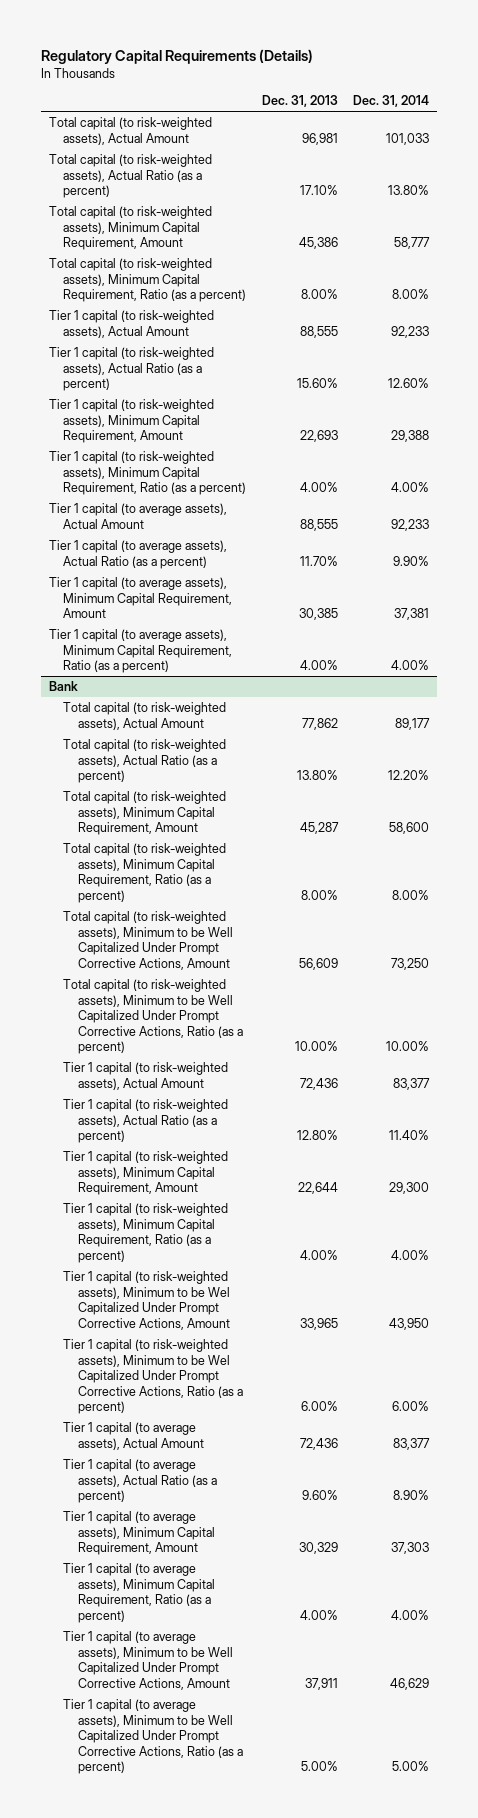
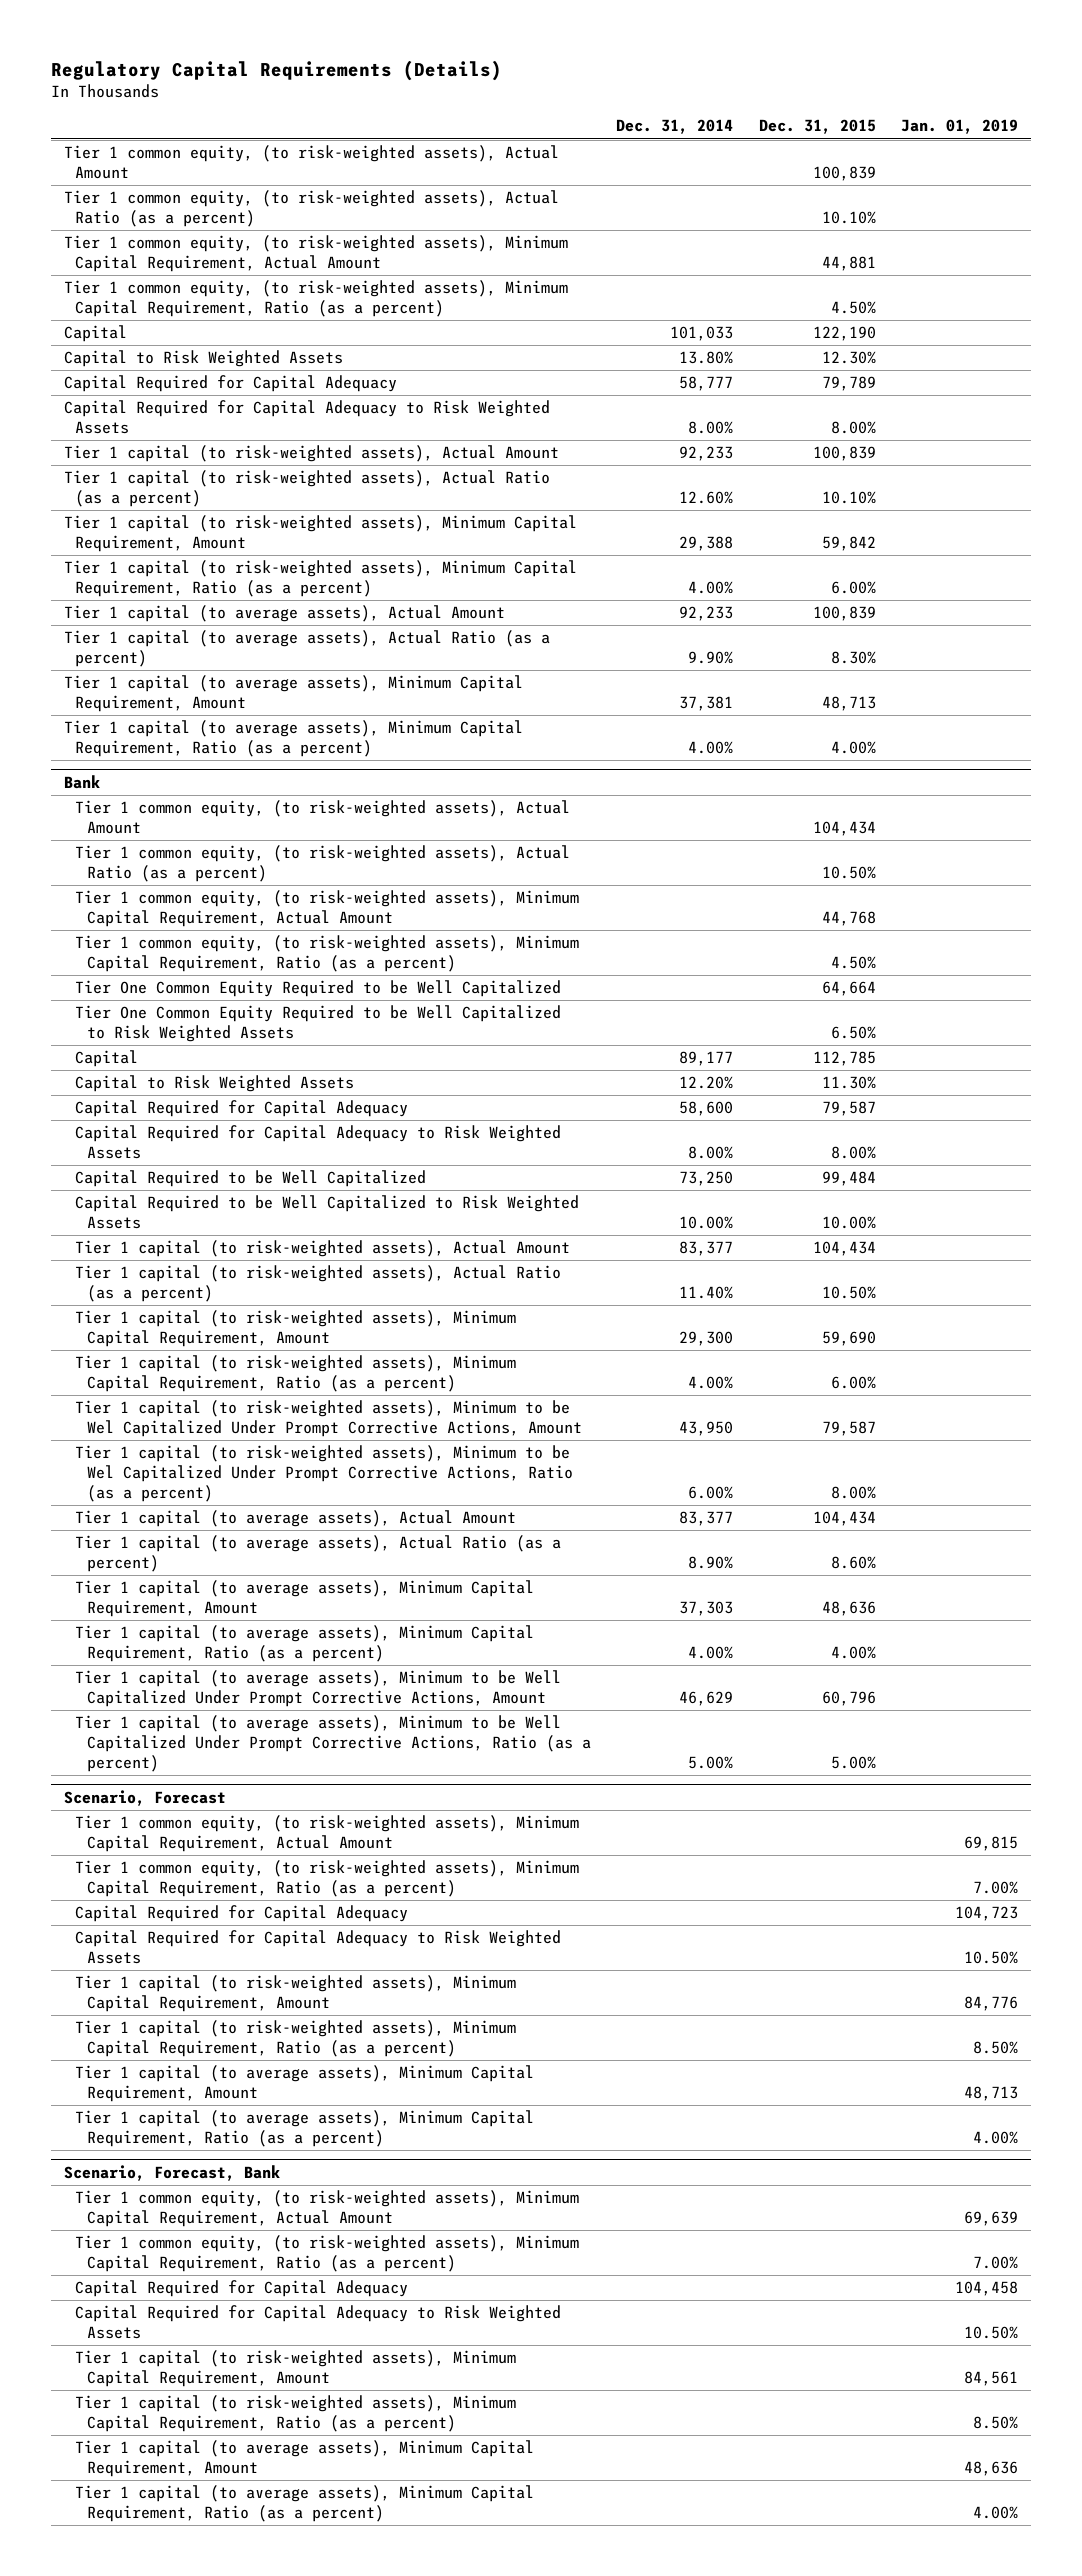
[261,95,338,108] Dec. 31, 2013 -> none
none -> [758,119,876,135] Dec. 31, 2015
none -> [901,119,1019,135] Jan. 01, 2019
none -> [63,145,559,180] Tier 1 common equity, (to risk-weighted assets), Actual Amount
none -> [63,190,559,228] Tier 1 common equity, (to risk-weighted assets), Actual Ratio (as a percent)
none -> [63,235,568,273] Tier 1 common equity, (to risk-weighted assets), Minimum Capital Requirement, Actual Amount
none -> [63,280,568,318] Tier 1 common equity, (to risk-weighted assets), Minimum Capital Requirement, Ratio (as a percent)
[48,117,212,145] Total capital (to risk-weighted assets), Actual Amount -> [63,325,127,343] Capital
[48,154,212,199] Total capital (to risk-weighted assets), Actual Ratio (as a percent) -> [63,350,343,368] Capital to Risk Weighted Assets
[48,206,212,251] Total capital (to risk-weighted assets), Minimum Capital Requirement, Amount -> [63,375,397,393] Capital Required for Capital Adequacy
[48,258,247,303] Total capital (to risk-weighted assets), Minimum Capital Requirement, Ratio (as a percent) -> [63,400,550,435] Capital Required for Capital Adequacy to Risk Weighted Assets
none -> [75,800,571,835] Tier 1 common equity, (to risk-weighted assets), Actual Amount
none -> [75,845,571,883] Tier 1 common equity, (to risk-weighted assets), Actual Ratio (as a percent)
none -> [75,890,580,928] Tier 1 common equity, (to risk-weighted assets), Minimum Capital Requirement, Actual Amount
none -> [75,935,580,973] Tier 1 common equity, (to risk-weighted assets), Minimum Capital Requirement, Ratio (as a percent)
none -> [75,980,562,998] Tier One Common Equity Required to be Well Capitalized
none -> [75,1005,562,1043] Tier One Common Equity Required to be Well Capitalized to Risk Weighted Assets
[63,702,227,730] Total capital (to risk-weighted assets), Actual Amount -> [75,1050,139,1068] Capital
[63,739,227,784] Total capital (to risk-weighted assets), Actual Ratio (as a percent) -> [75,1075,355,1093] Capital to Risk Weighted Assets
[63,791,227,836] Total capital (to risk-weighted assets), Minimum Capital Requirement, Amount -> [75,1100,409,1118] Capital Required for Capital Adequacy
[63,843,227,903] Total capital (to risk-weighted assets), Minimum Capital Requirement, Ratio (as a percent) -> [75,1125,562,1160] Capital Required for Capital Adequacy to Risk Weighted Assets
[63,911,233,970] Total capital (to risk-weighted assets), Minimum to be Well Capitalized Under Prompt Corrective Actions, Amount -> [75,1170,427,1188] Capital Required to be Well Capitalized
[63,979,243,1055] Total capital (to risk-weighted assets), Minimum to be Well Capitalized Under Prompt Corrective Actions, Ratio (as a percent) -> [75,1195,580,1230] Capital Required to be Well Capitalized to Risk Weighted Assets
none -> [63,1790,226,1807] Scenario, Forecast
none -> [75,1815,580,1853] Tier 1 common equity, (to risk-weighted assets), Minimum Capital Requirement, Actual Amount
none -> [75,1860,580,1898] Tier 1 common equity, (to risk-weighted assets), Minimum Capital Requirement, Ratio (as a percent)
none -> [75,1905,409,1923] Capital Required for Capital Adequacy
none -> [75,1930,562,1965] Capital Required for Capital Adequacy to Risk Weighted Assets
none -> [75,1975,517,2013] Tier 1 capital (to risk-weighted assets), Minimum Capital Requirement, Amount
none -> [75,2020,517,2058] Tier 1 capital (to risk-weighted assets), Minimum Capital Requirement, Ratio (as a percent)
none -> [75,2065,535,2103] Tier 1 capital (to average assets), Minimum Capital Requirement, Amount
none -> [75,2110,535,2148] Tier 1 capital (to average assets), Minimum Capital Requirement, Ratio (as a percent)
none -> [63,2165,280,2182] Scenario, Forecast, Bank
none -> [75,2190,580,2228] Tier 1 common equity, (to risk-weighted assets), Minimum Capital Requirement, Actual Amount
none -> [75,2235,580,2273] Tier 1 common equity, (to risk-weighted assets), Minimum Capital Requirement, Ratio (as a percent)
none -> [75,2280,409,2298] Capital Required for Capital Adequacy
none -> [75,2305,562,2340] Capital Required for Capital Adequacy to Risk Weighted Assets
none -> [75,2350,517,2388] Tier 1 capital (to risk-weighted assets), Minimum Capital Requirement, Amount
none -> [75,2395,517,2433] Tier 1 capital (to risk-weighted assets), Minimum Capital Requirement, Ratio (as a percent)
none -> [75,2440,535,2478] Tier 1 capital (to average assets), Minimum Capital Requirement, Amount
none -> [75,2485,535,2523] Tier 1 capital (to average assets), Minimum Capital Requirement, Ratio (as a percent)

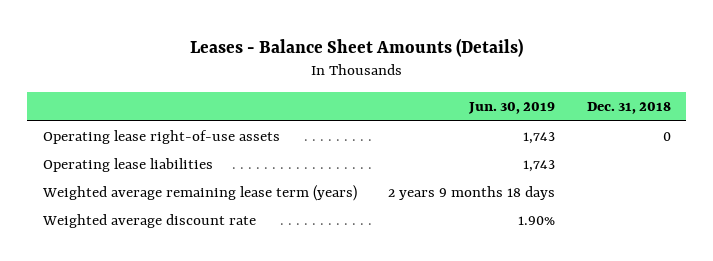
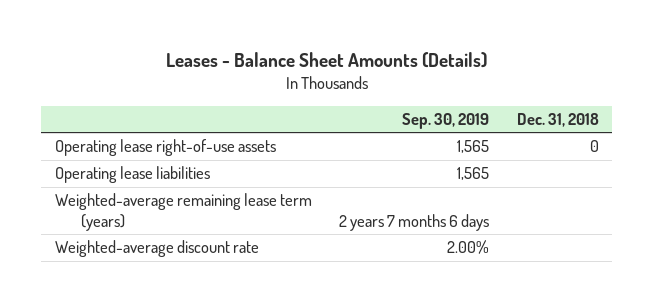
[468,102,556,115] Jun. 30, 2019 -> none
none -> [402,112,490,129] Sep. 30, 2019
[41,185,357,202] Weighted average remaining lease term (years) -> [55,193,313,232] Weighted-average remaining lease term (years)
[41,214,256,229] Weighted average discount rate -> [55,240,260,258] Weighted-average discount rate

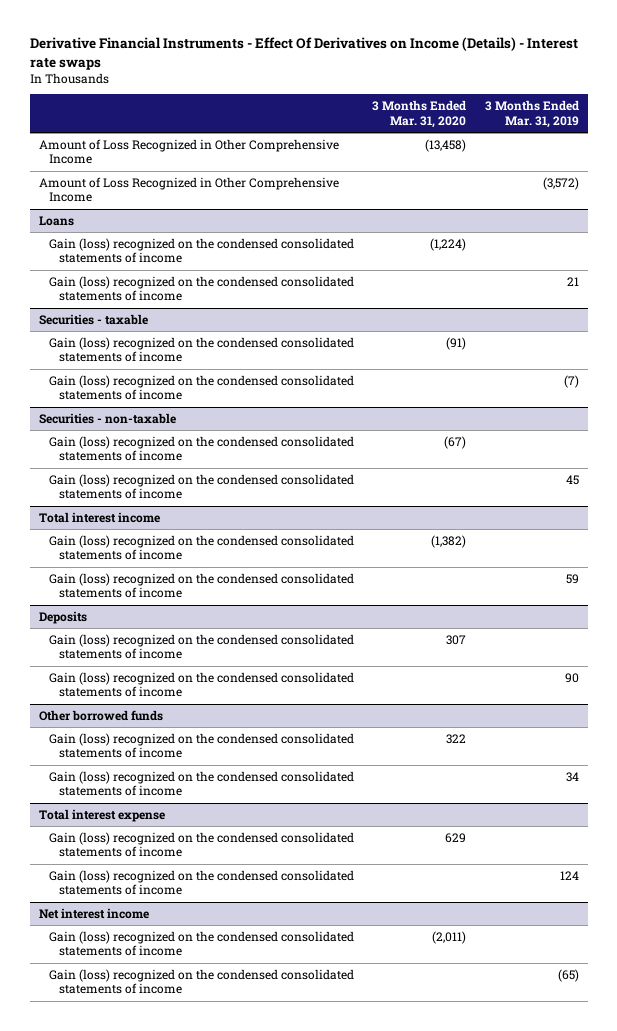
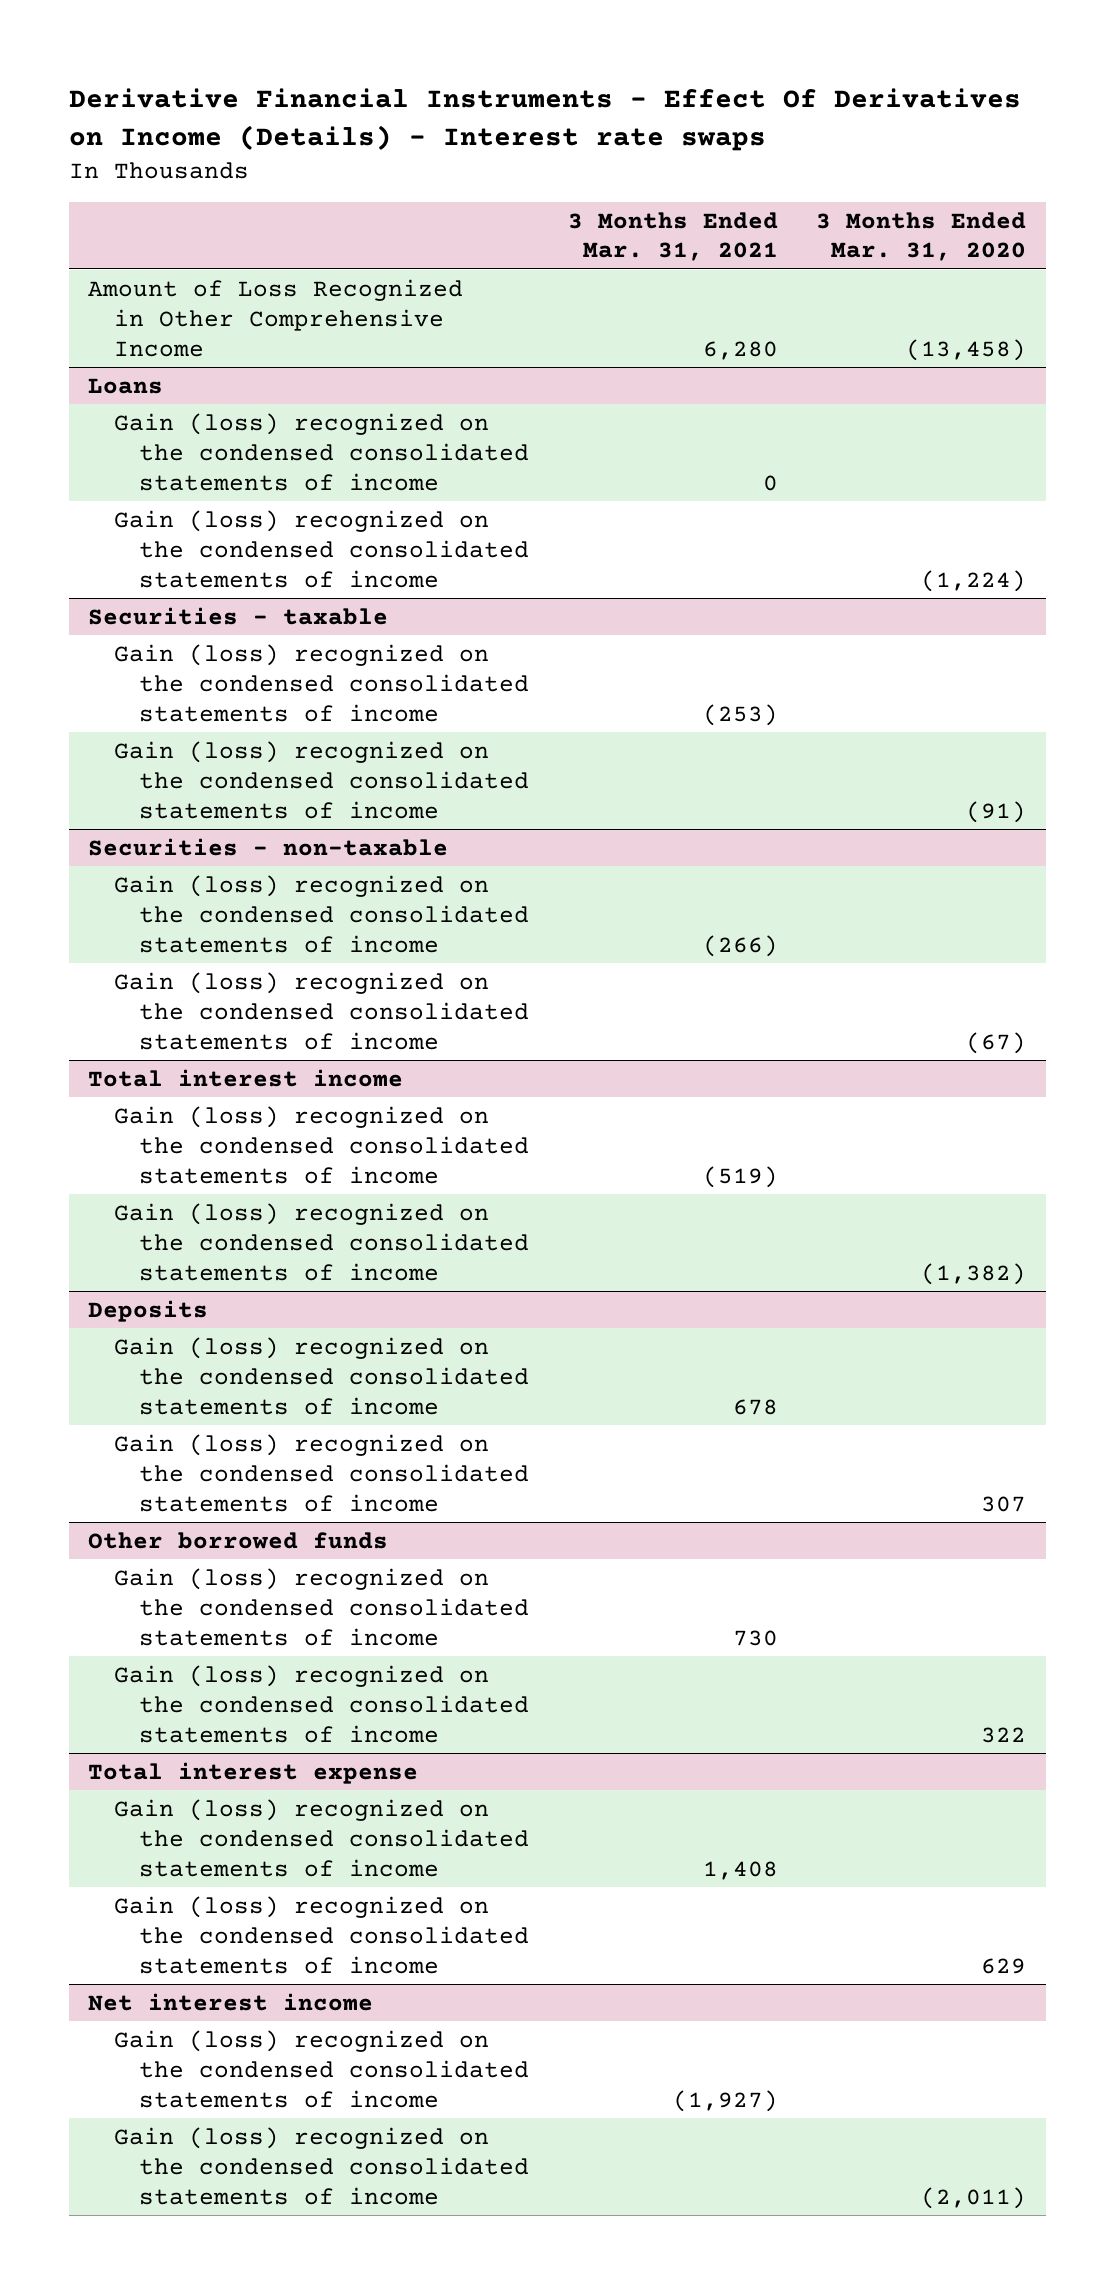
[484,100,579,128] 3 Months Ended Mar. 31, 2019 -> none
none -> [567,211,778,262] 3 Months Ended Mar. 31, 2021
[38,176,339,203] Amount of Loss Recognized in Other Comprehensive Income -> none
[48,237,354,264] Gain (loss) recognized on the condensed consolidated statements of income -> [113,509,530,588] Gain (loss) recognized on the condensed consolidated statements of income
[48,336,354,363] Gain (loss) recognized on the condensed consolidated statements of income -> [113,740,530,819] Gain (loss) recognized on the condensed consolidated statements of income
[48,435,354,462] Gain (loss) recognized on the condensed consolidated statements of income -> [113,971,530,1050] Gain (loss) recognized on the condensed consolidated statements of income
[48,534,354,561] Gain (loss) recognized on the condensed consolidated statements of income -> [113,1202,530,1281] Gain (loss) recognized on the condensed consolidated statements of income
[48,633,354,660] Gain (loss) recognized on the condensed consolidated statements of income -> [113,1433,530,1512] Gain (loss) recognized on the condensed consolidated statements of income
[48,732,354,759] Gain (loss) recognized on the condensed consolidated statements of income -> [113,1664,530,1743] Gain (loss) recognized on the condensed consolidated statements of income
[48,831,354,858] Gain (loss) recognized on the condensed consolidated statements of income -> [113,1895,530,1974] Gain (loss) recognized on the condensed consolidated statements of income
[48,930,354,957] Gain (loss) recognized on the condensed consolidated statements of income -> [113,2126,530,2205] Gain (loss) recognized on the condensed consolidated statements of income

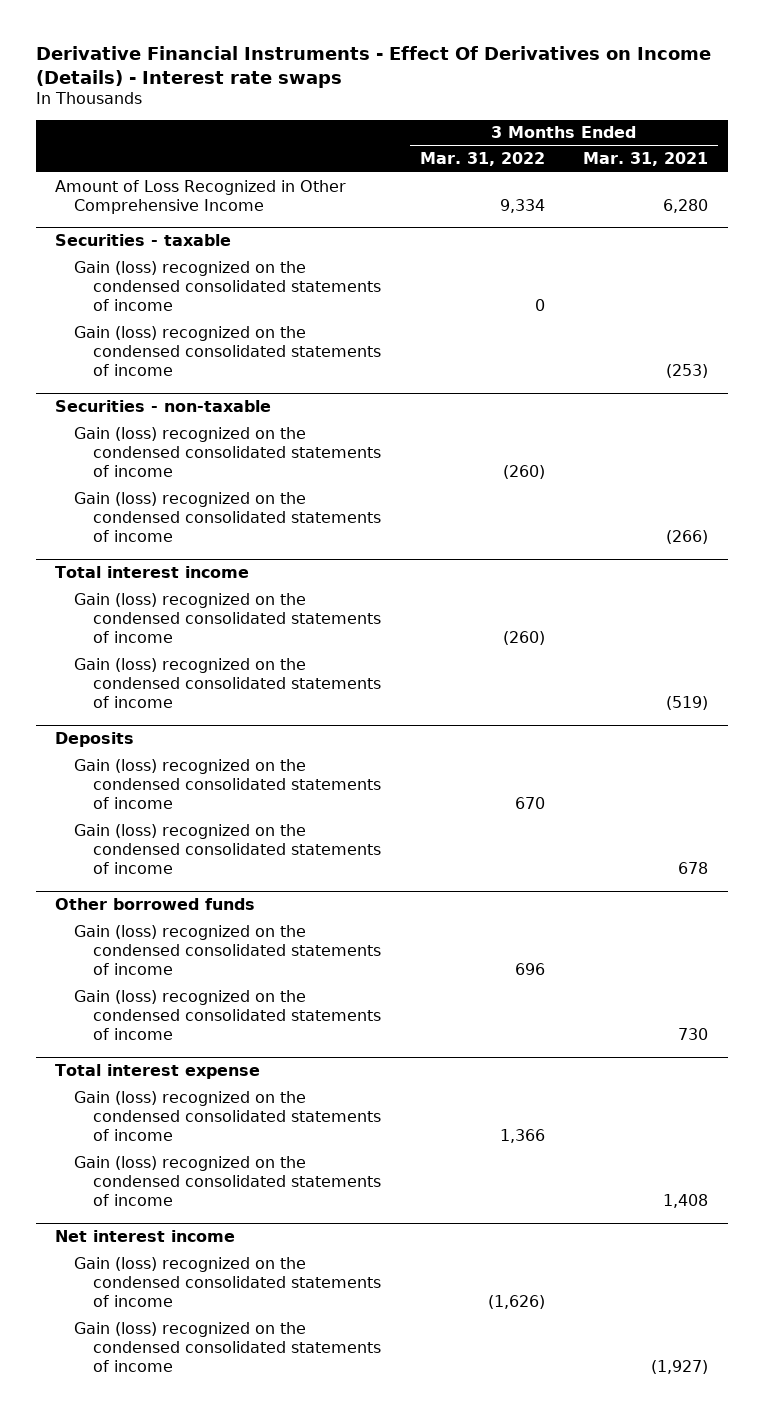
[816,211,1027,262] 3 Months Ended Mar. 31, 2020 -> none
none -> [419,152,545,167] Mar. 31, 2022
[88,377,164,394] Loans -> none
[113,412,530,491] Gain (loss) recognized on the condensed consolidated statements of income -> none
[113,509,530,588] Gain (loss) recognized on the condensed consolidated statements of income -> none
[113,643,530,722] Gain (loss) recognized on the condensed consolidated statements of income -> [74,325,382,377] Gain (loss) recognized on the condensed consolidated statements of income
[113,874,530,953] Gain (loss) recognized on the condensed consolidated statements of income -> [74,491,382,543] Gain (loss) recognized on the condensed consolidated statements of income
[113,1105,530,1184] Gain (loss) recognized on the condensed consolidated statements of income -> [74,657,382,709] Gain (loss) recognized on the condensed consolidated statements of income
[113,1336,530,1415] Gain (loss) recognized on the condensed consolidated statements of income -> [74,823,382,875] Gain (loss) recognized on the condensed consolidated statements of income
[113,1567,530,1646] Gain (loss) recognized on the condensed consolidated statements of income -> [74,989,382,1041] Gain (loss) recognized on the condensed consolidated statements of income
[113,1798,530,1877] Gain (loss) recognized on the condensed consolidated statements of income -> [74,1155,382,1207] Gain (loss) recognized on the condensed consolidated statements of income
[113,2029,530,2108] Gain (loss) recognized on the condensed consolidated statements of income -> [74,1321,382,1373] Gain (loss) recognized on the condensed consolidated statements of income

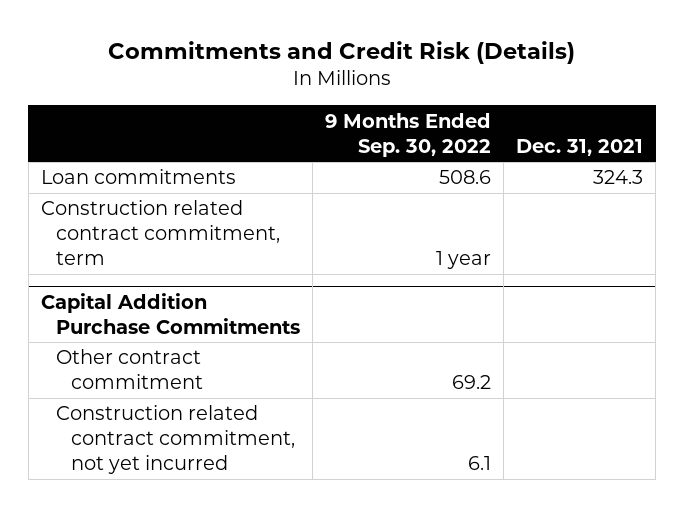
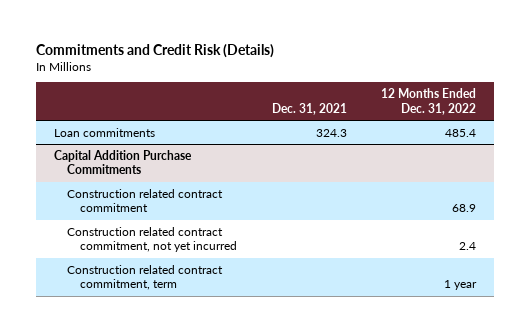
[325,112,492,157] 9 Months Ended Sep. 30, 2022 -> none
none -> [381,88,477,115] 12 Months Ended Dec. 31, 2022
[40,200,280,266] Construction related contract commitment, term -> none
[55,349,204,390] Other contract commitment -> [66,188,223,213] Construction related contract commitment
none -> [66,264,223,291] Construction related contract commitment, term

